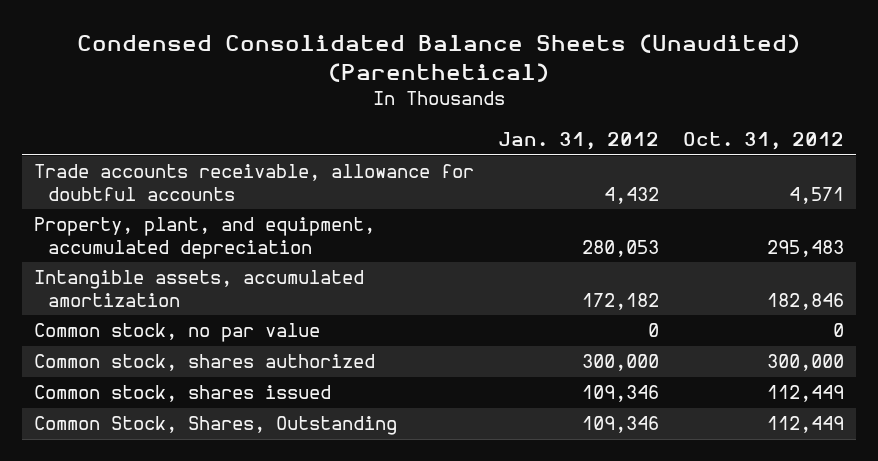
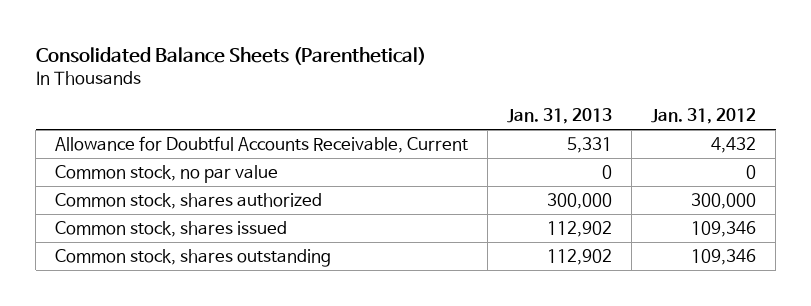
[77,34,801,83] Condensed Consolidated Balance Sheets (Unaudited) (Parenthetical) -> [35,46,426,65] Consolidated Balance Sheets (Parenthetical)
[682,132,844,151] Oct. 31, 2012 -> none
none -> [507,108,613,125] Jan. 31, 2013
[34,217,376,259] Property, plant, and equipment, accumulated depreciation -> none
[34,270,365,307] Intangible assets, accumulated amortization -> none
[34,164,475,201] Trade accounts receivable, allowance for doubtful accounts -> [55,136,469,154] Allowance for Doubtful Accounts Receivable, Current
[34,416,398,436] Common Stock, Shares, Outstanding -> [55,249,332,268] Common stock, shares outstanding

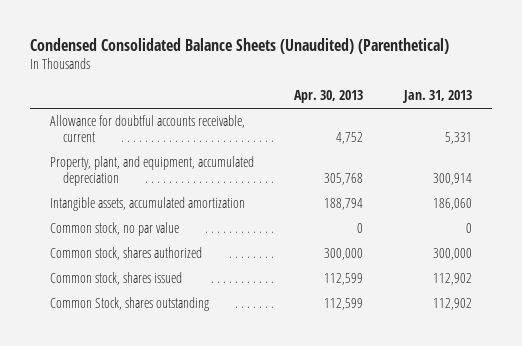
[35,46,426,65] Consolidated Balance Sheets (Parenthetical) -> [29,37,449,54] Condensed Consolidated Balance Sheets (Unaudited) (Parenthetical)
[651,108,757,125] Jan. 31, 2012 -> none
none -> [294,90,364,104] Apr. 30, 2013
[55,136,469,154] Allowance for Doubtful Accounts Receivable, Current -> [49,115,245,143] Allowance for doubtful accounts receivable, current
none -> [49,156,254,187] Property, plant, and equipment, accumulated depreciation
none -> [49,197,245,212] Intangible assets, accumulated amortization
[55,249,332,268] Common stock, shares outstanding -> [49,297,209,312] Common Stock, shares outstanding

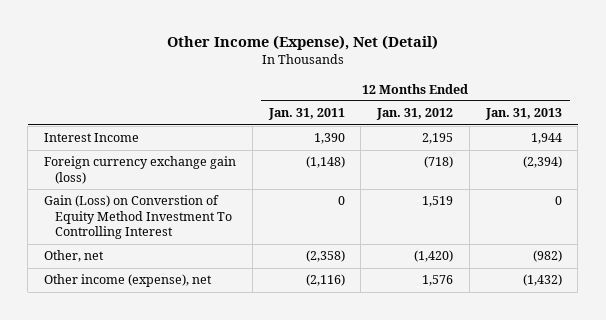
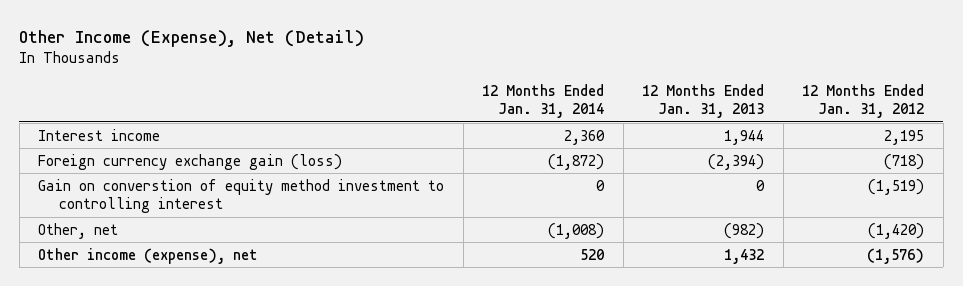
[267,108,345,121] Jan. 31, 2011 -> none
none -> [482,83,605,119] 12 Months Ended Jan. 31, 2014
[44,133,140,143] Interest Income -> [38,128,161,141] Interest income
[44,195,232,240] Gain (Loss) on Converstion of Equity Method Investment To Controlling Interest -> [38,178,445,214] Gain on converstion of equity method investment to controlling interest
[422,196,454,208] 1,519 -> [868,178,925,195] (1,519)
[422,275,454,287] 1,576 -> [867,247,925,264] (1,576)
[522,274,562,287] (1,432) -> [724,248,765,264] 1,432

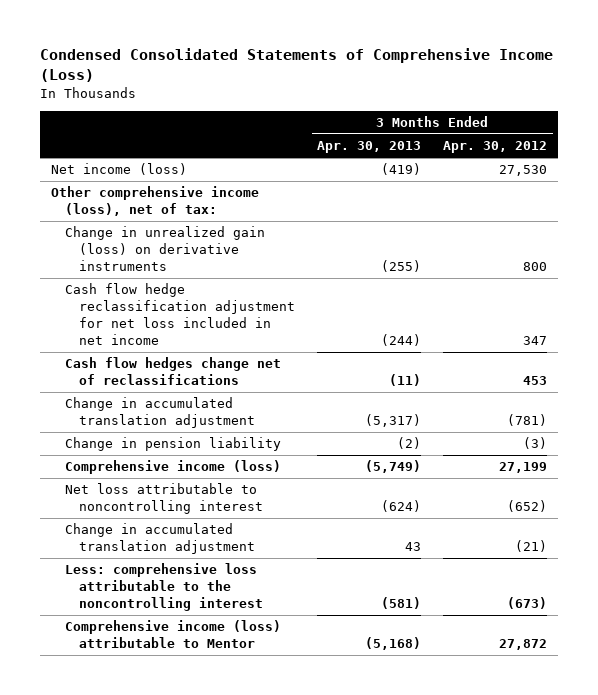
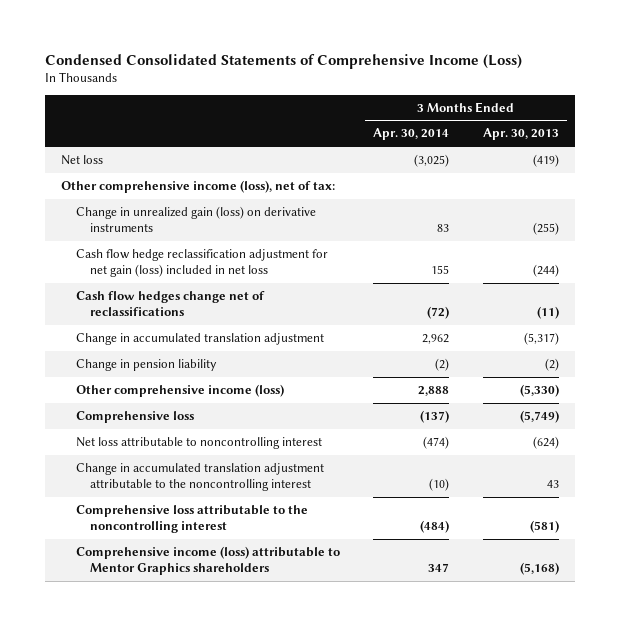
[443,141,548,154] Apr. 30, 2012 -> none
none -> [373,128,450,141] Apr. 30, 2014
[51,163,188,176] Net income (loss) -> [61,155,104,166] Net loss
[65,283,296,345] Cash flow hedge reclassification adjustment for net loss included in net income -> [75,249,328,278] Cash flow hedge reclassification adjustment for net gain (loss) included in net loss
none -> [75,384,284,398] Other comprehensive income (loss)
[65,460,282,475] Comprehensive income (loss) -> [75,411,194,424] Comprehensive loss
[65,523,256,555] Change in accumulated translation adjustment -> [75,463,324,492] Change in accumulated translation adjustment attributable to the noncontrolling interest
[65,563,264,611] Less: comprehensive loss attributable to the noncontrolling interest -> [75,505,308,534] Comprehensive loss attributable to the noncontrolling interest
[65,620,282,649] Comprehensive income (loss) attributable to Mentor -> [75,546,340,576] Comprehensive income (loss) attributable to Mentor Graphics shareholders

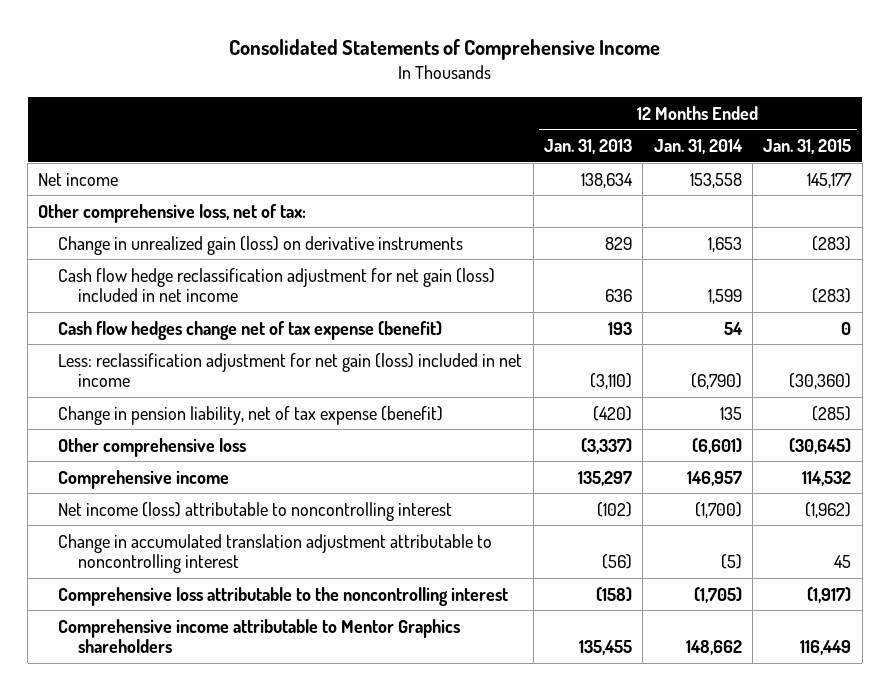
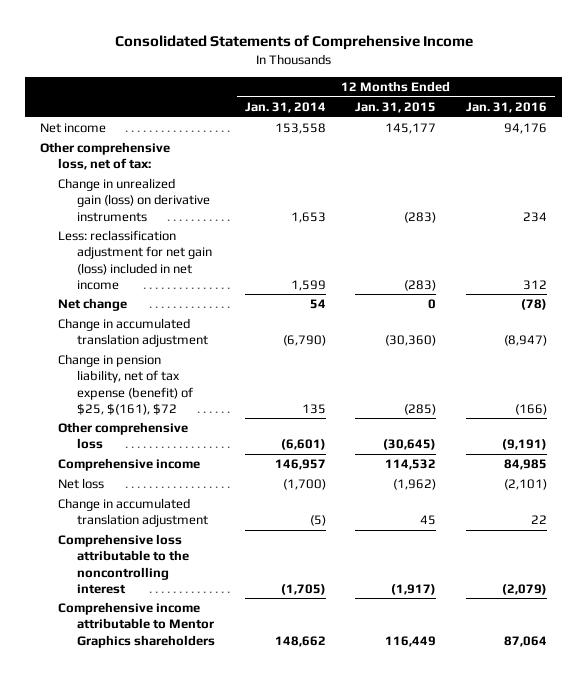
[544,139,633,155] Jan. 31, 2013 -> none
none -> [466,101,548,113] Jan. 31, 2016
[58,267,496,303] Cash flow hedge reclassification adjustment for net gain (loss) included in net income -> [58,230,212,290] Less: reclassification adjustment for net gain (loss) included in net income
[58,320,443,340] Cash flow hedges change net of tax expense (benefit) -> [58,298,128,312] Net change
[58,352,523,388] Less: reclassification adjustment for net gain (loss) included in net income -> [58,318,208,348] Change in accumulated translation adjustment
[58,405,444,425] Change in pension liability, net of tax expense (benefit) -> [58,354,193,415] Change in pension liability, net of tax expense (benefit) of $25, $(161), $72
[58,501,453,521] Net income (loss) attributable to noncontrolling interest -> [58,478,105,490] Net loss
[58,533,493,574] Change in accumulated translation adjustment attributable to noncontrolling interest -> [58,498,208,528] Change in accumulated translation adjustment

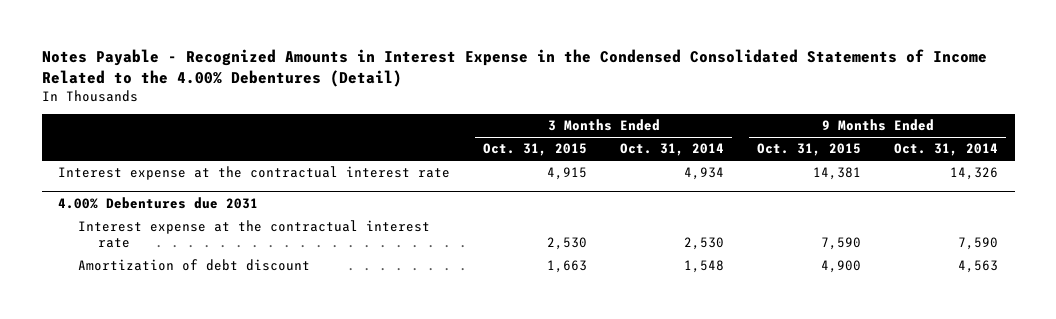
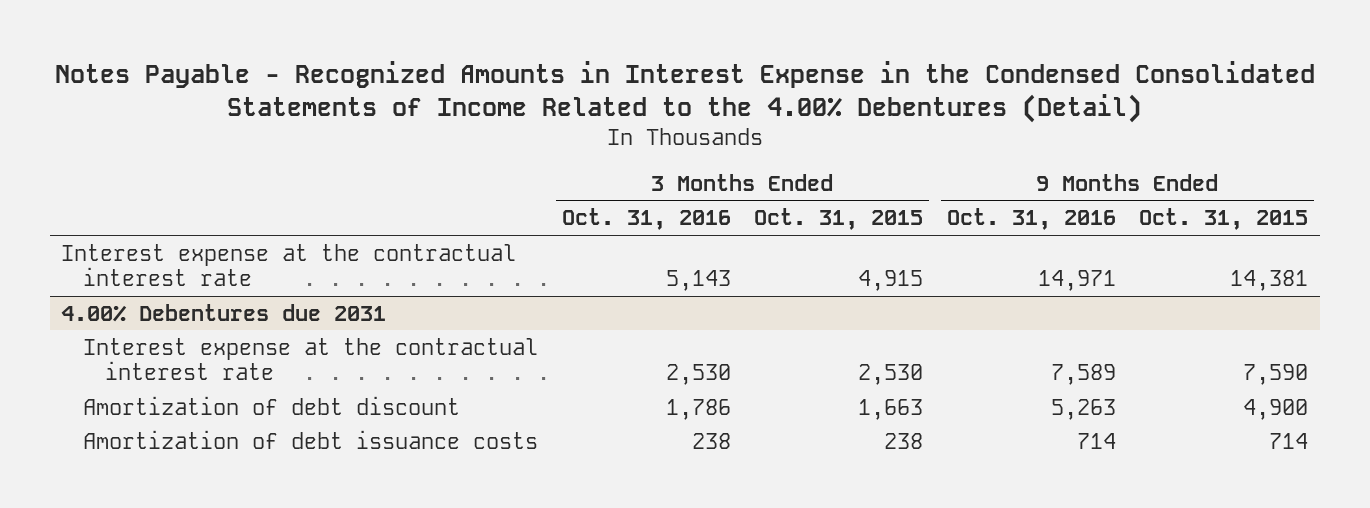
[620,143,725,157] Oct. 31, 2014 -> none
[894,143,999,157] Oct. 31, 2014 -> none
none -> [561,208,731,231] Oct. 31, 2016
none -> [946,208,1116,231] Oct. 31, 2016
none -> [83,429,539,449] Amortization of debt issuance costs

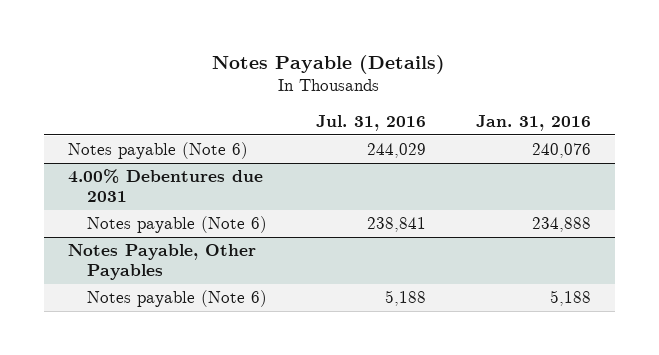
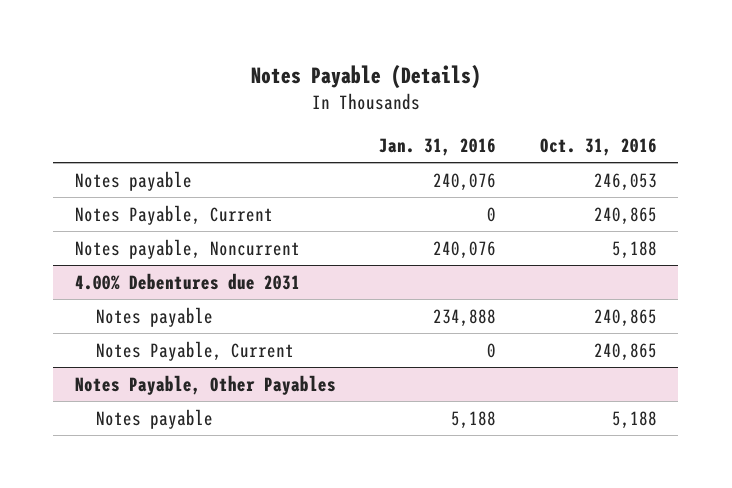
[316,114,427,131] Jul. 31, 2016 -> none
none -> [539,138,657,157] Oct. 31, 2016
none -> [75,170,193,191] Notes payable
none -> [75,204,274,225] Notes Payable, Current
[68,142,249,160] Notes payable (Note 6) -> [75,238,301,259] Notes payable, Noncurrent
[87,216,268,234] Notes payable (Note 6) -> [96,306,214,327] Notes payable
none -> [96,340,295,361] Notes Payable, Current
[87,290,268,308] Notes payable (Note 6) -> [96,408,214,429] Notes payable

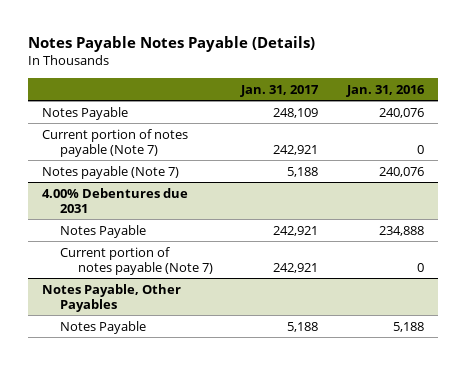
[250,65,481,90] Notes Payable (Details) -> [27,35,315,52] Notes Payable Notes Payable (Details)
[539,138,657,157] Oct. 31, 2016 -> none
none -> [240,84,320,97] Jan. 31, 2017
[75,170,193,191] Notes payable -> [42,106,129,120] Notes Payable
[75,204,274,225] Notes Payable, Current -> [42,128,189,157] Current portion of notes payable (Note 7)
[75,238,301,259] Notes payable, Noncurrent -> [42,165,180,179] Notes payable (Note 7)
[96,306,214,327] Notes payable -> [59,224,146,238] Notes Payable
[96,340,295,361] Notes Payable, Current -> [59,246,213,275] Current portion of notes payable (Note 7)
[96,408,214,429] Notes payable -> [59,320,146,334] Notes Payable

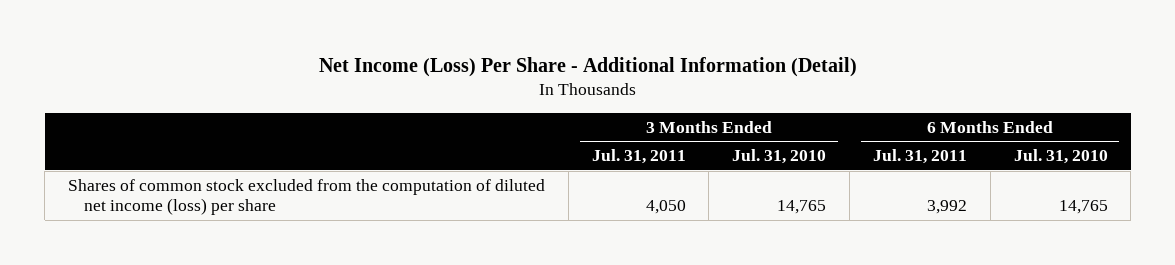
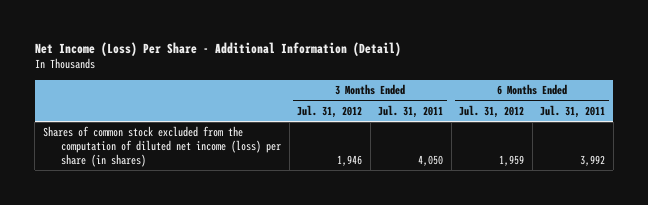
[732,149,827,165] Jul. 31, 2010 -> none
[1013,149,1108,165] Jul. 31, 2010 -> none
none -> [297,105,363,119] Jul. 31, 2012
none -> [459,105,525,119] Jul. 31, 2012
[67,178,545,216] Shares of common stock excluded from the computation of diluted net income (loss) per share -> [42,126,281,167] Shares of common stock excluded from the computation of diluted net income (loss) per share (in shares)

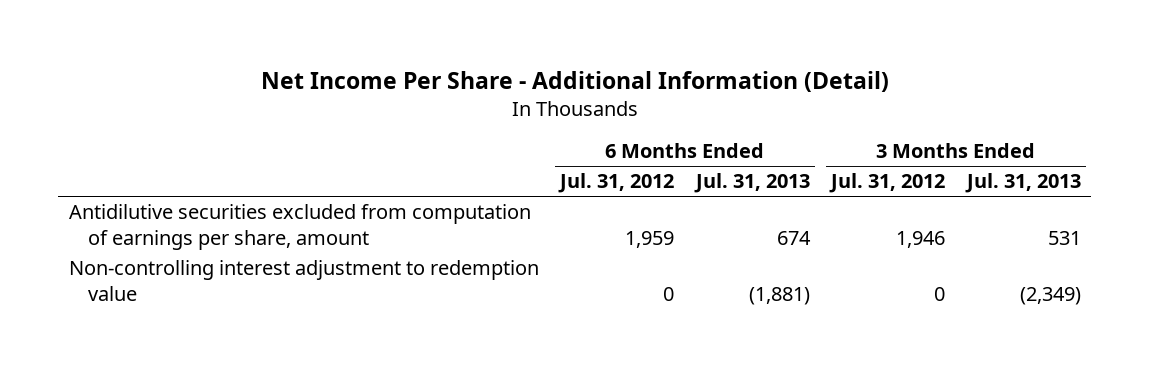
[34,41,401,56] Net Income (Loss) Per Share - Additional Information (Detail) -> [260,71,889,93] Net Income Per Share - Additional Information (Detail)
[378,105,444,119] Jul. 31, 2011 -> none
[540,105,606,119] Jul. 31, 2011 -> none
none -> [693,173,810,194] Jul. 31, 2013
none -> [964,173,1081,194] Jul. 31, 2013
[42,126,281,167] Shares of common stock excluded from the computation of diluted net income (loss) per share (in shares) -> [69,204,532,250] Antidilutive securities excluded from computation of earnings per share, amount
none -> [69,260,540,301] Non-controlling interest adjustment to redemption value

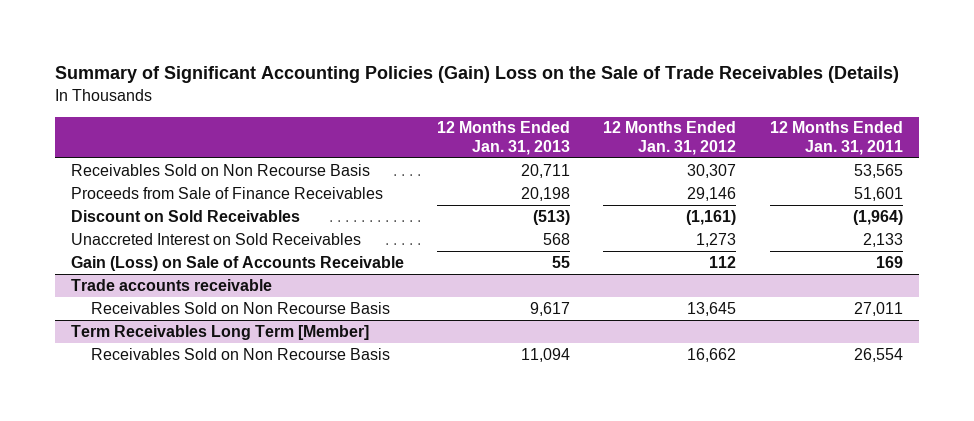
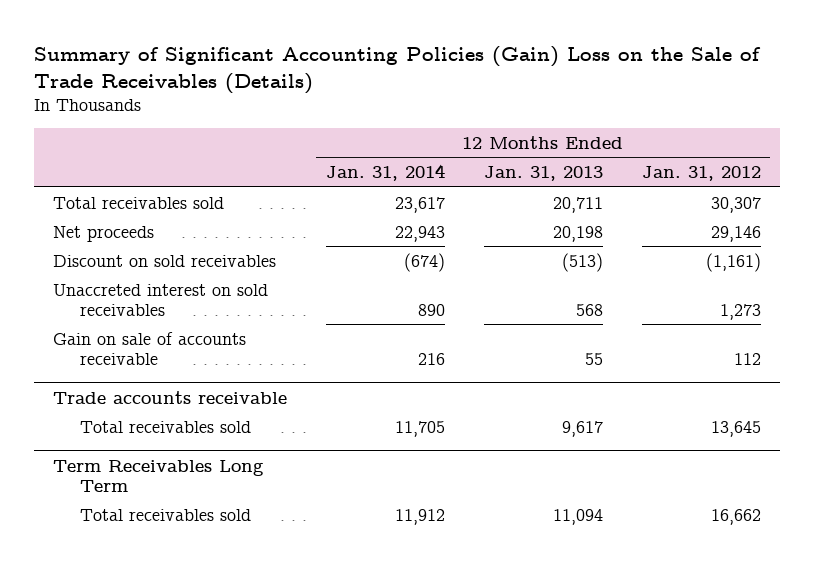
[769,121,903,155] 12 Months Ended Jan. 31, 2011 -> none
none -> [326,164,446,182] Jan. 31, 2014
[71,163,371,176] Receivables Sold on Non Recourse Basis -> [53,196,225,209] Total receivables sold
[71,186,384,199] Proceeds from Sale of Finance Receivables -> [53,225,155,242] Net proceeds
[71,209,301,222] Discount on Sold Receivables -> [53,254,277,267] Discount on sold receivables
[71,232,362,245] Unaccreted Interest on Sold Receivables -> [53,283,269,316] Unaccreted interest on sold receivables
[71,255,405,271] Gain (Loss) on Sale of Accounts Receivable -> [53,331,247,365] Gain on sale of accounts receivable
[90,301,390,314] Receivables Sold on Non Recourse Basis -> [79,420,251,433] Total receivables sold
[71,324,370,340] Term Receivables Long Term [Member] -> [53,459,265,492] Term Receivables Long Term
[90,347,390,360] Receivables Sold on Non Recourse Basis -> [79,508,251,521] Total receivables sold

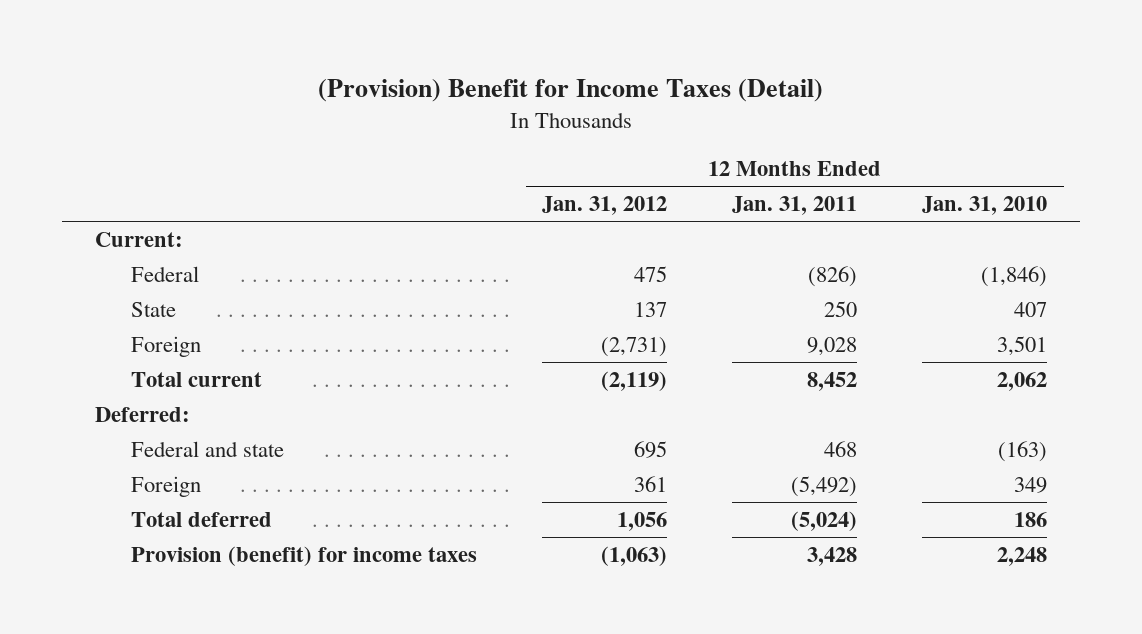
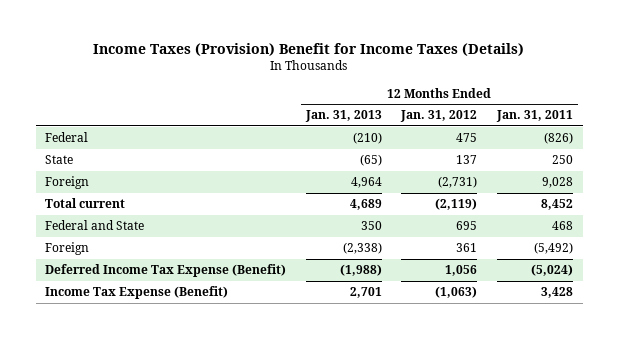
[318,79,824,103] (Provision) Benefit for Income Taxes (Detail) -> [93,43,525,57] Income Taxes (Provision) Benefit for Income Taxes (Details)
[922,196,1048,216] Jan. 31, 2010 -> none
none -> [304,110,382,123] Jan. 31, 2013
[94,232,183,248] Current: -> none
[94,407,190,423] Deferred: -> none
[130,441,284,458] Federal and state -> [45,220,145,231] Federal and State
[130,512,272,528] Total deferred -> [45,264,287,278] Deferred Income Tax Expense (Benefit)
[130,546,477,567] Provision (benefit) for income taxes -> [45,286,229,300] Income Tax Expense (Benefit)

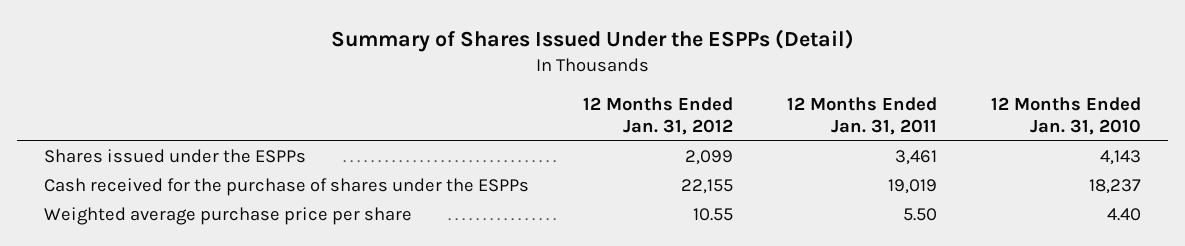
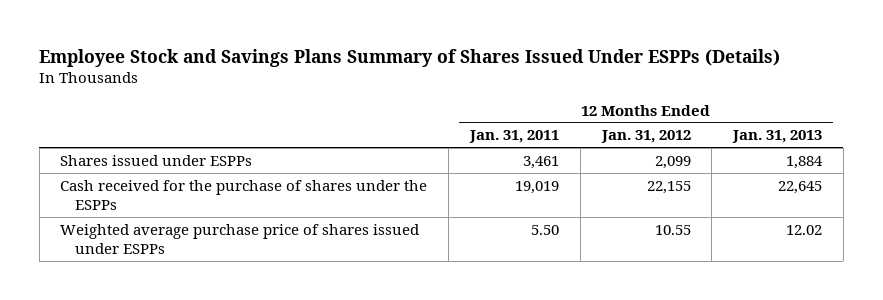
[330,28,854,52] Summary of Shares Issued Under the ESPPs (Detail) -> [39,48,781,67] Employee Stock and Savings Plans Summary of Shares Issued Under ESPPs (Details)
[991,97,1142,136] 12 Months Ended Jan. 31, 2010 -> none
none -> [732,130,823,144] Jan. 31, 2013
[43,149,306,164] Shares issued under the ESPPs -> [60,154,253,166] Shares issued under ESPPs
[43,207,412,226] Weighted average purchase price per share -> [60,223,420,255] Weighted average purchase price of shares issued under ESPPs

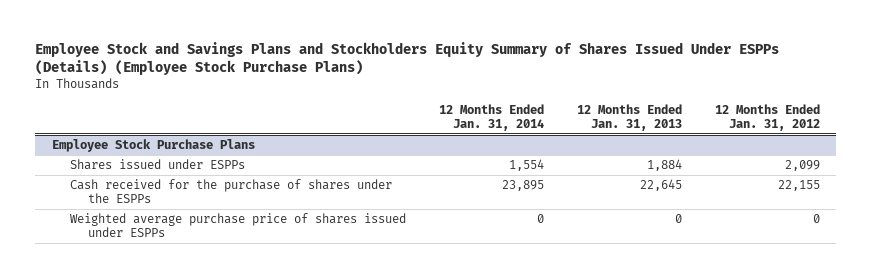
[39,48,781,67] Employee Stock and Savings Plans Summary of Shares Issued Under ESPPs (Details) -> [35,41,780,76] Employee Stock and Savings Plans and Stockholders Equity Summary of Shares Issued Under ESPPs (Details) (Employee Stock Purchase Plans)
[469,130,560,144] Jan. 31, 2011 -> none
none -> [438,103,544,132] 12 Months Ended Jan. 31, 2014
none -> [51,139,255,153] Employee Stock Purchase Plans
[654,224,691,235] 10.55 -> [812,214,820,224] 0
[786,224,823,235] 12.02 -> [674,214,682,224] 0

